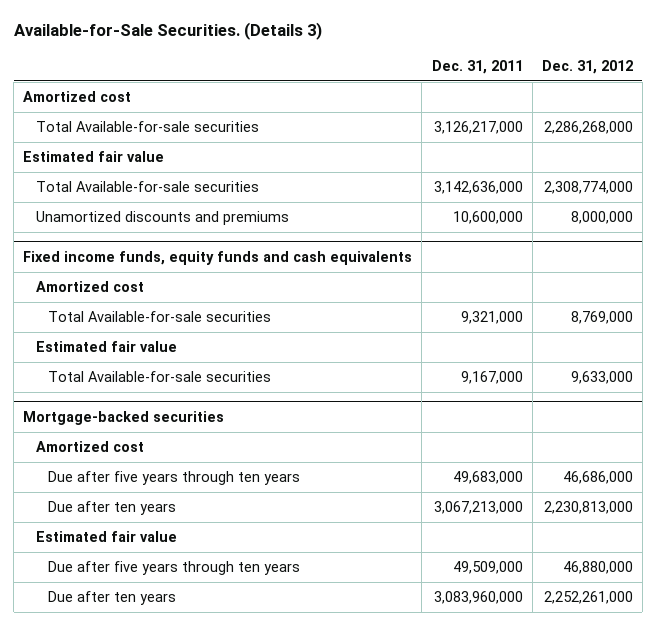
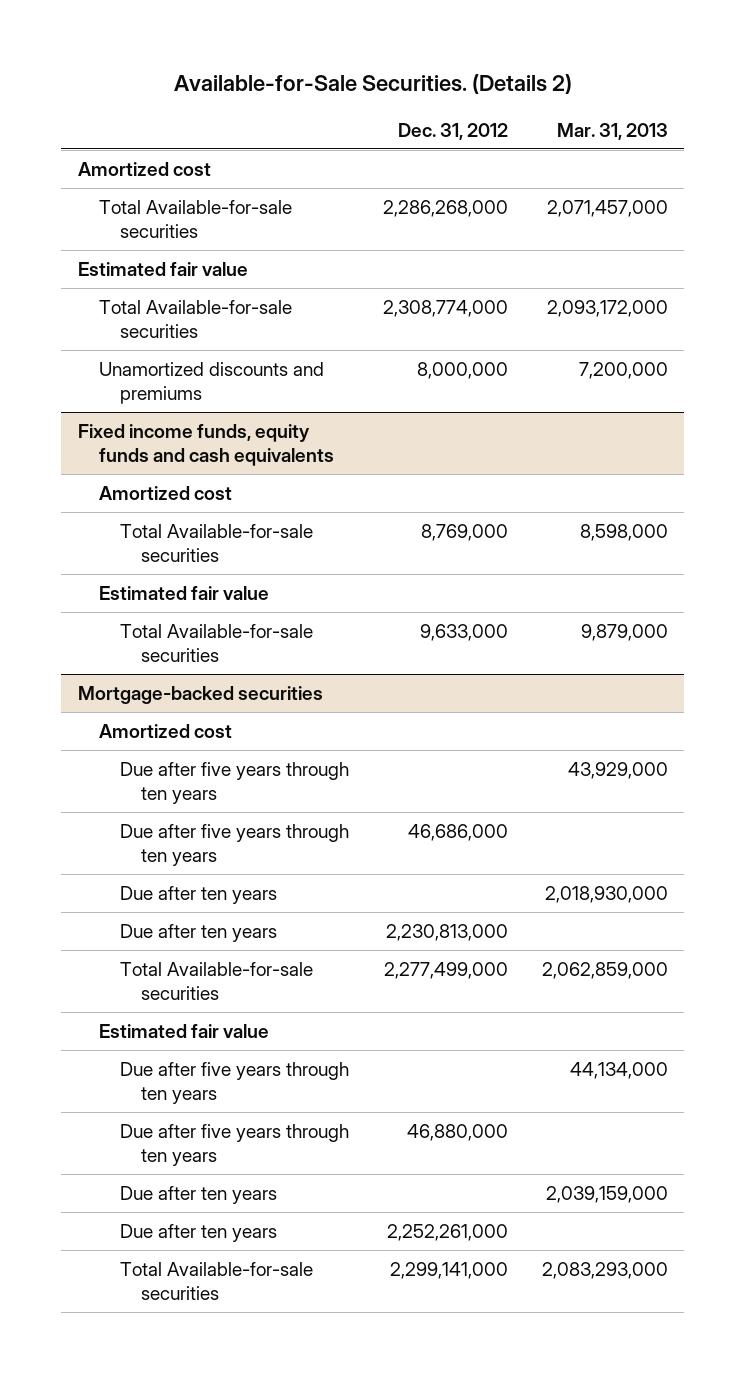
[13,22,322,41] Available-for-Sale Securities. (Details 3) -> [173,74,572,95] Available-for-Sale Securities. (Details 2)
[431,59,523,74] Dec. 31, 2011 -> none
none -> [556,122,668,140] Mar. 31, 2013
none -> [120,762,350,804] Due after five years through ten years
none -> [120,886,278,905] Due after ten years
none -> [120,962,314,1000] Total Available-for-sale securities
none -> [120,1062,350,1104] Due after five years through ten years
none -> [120,1186,278,1205] Due after ten years
none -> [120,1262,314,1300] Total Available-for-sale securities

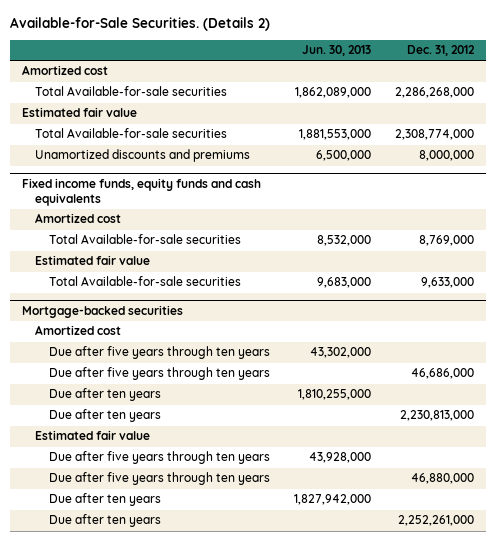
[556,122,668,140] Mar. 31, 2013 -> none
none -> [301,45,371,57] Jun. 30, 2013
[120,962,314,1000] Total Available-for-sale securities -> none
[120,1262,314,1300] Total Available-for-sale securities -> none

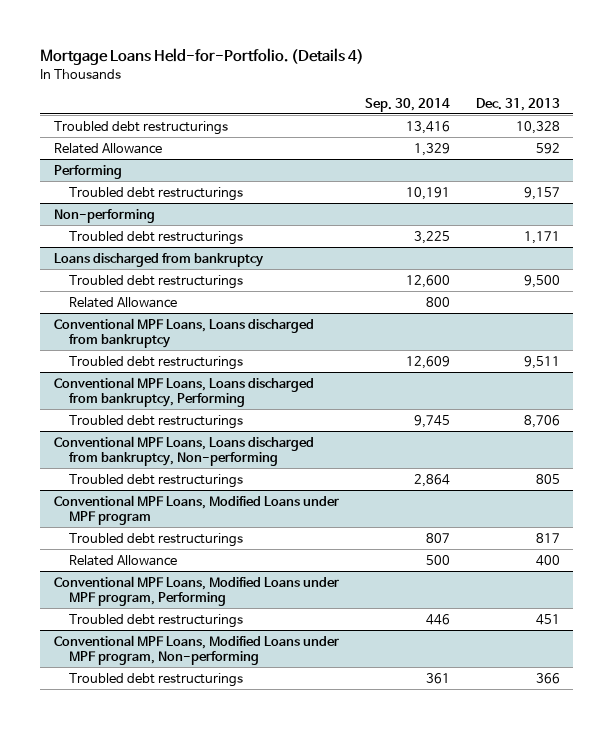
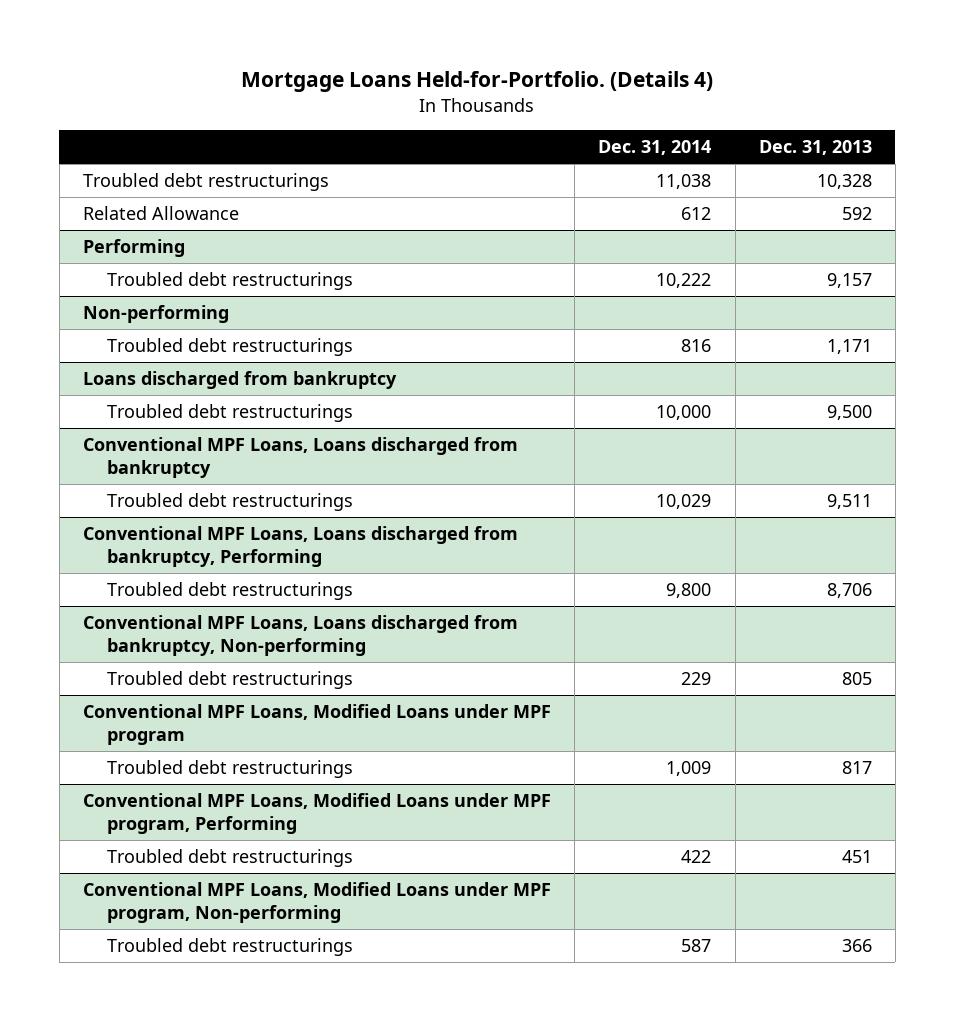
[364,97,450,112] Sep. 30, 2014 -> none
none -> [598,140,712,156] Dec. 31, 2014
[69,296,178,308] Related Allowance -> none
[69,554,178,566] Related Allowance -> none

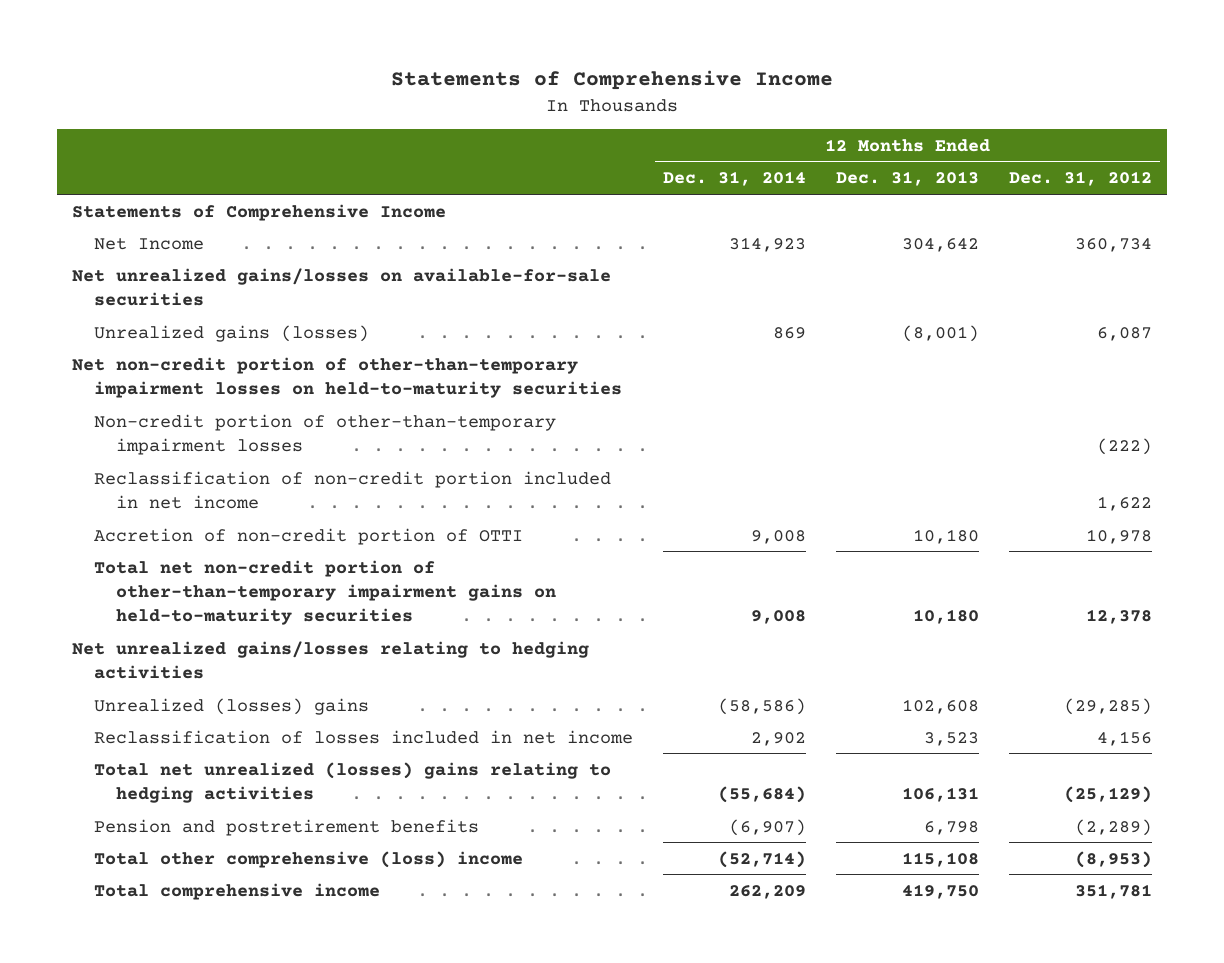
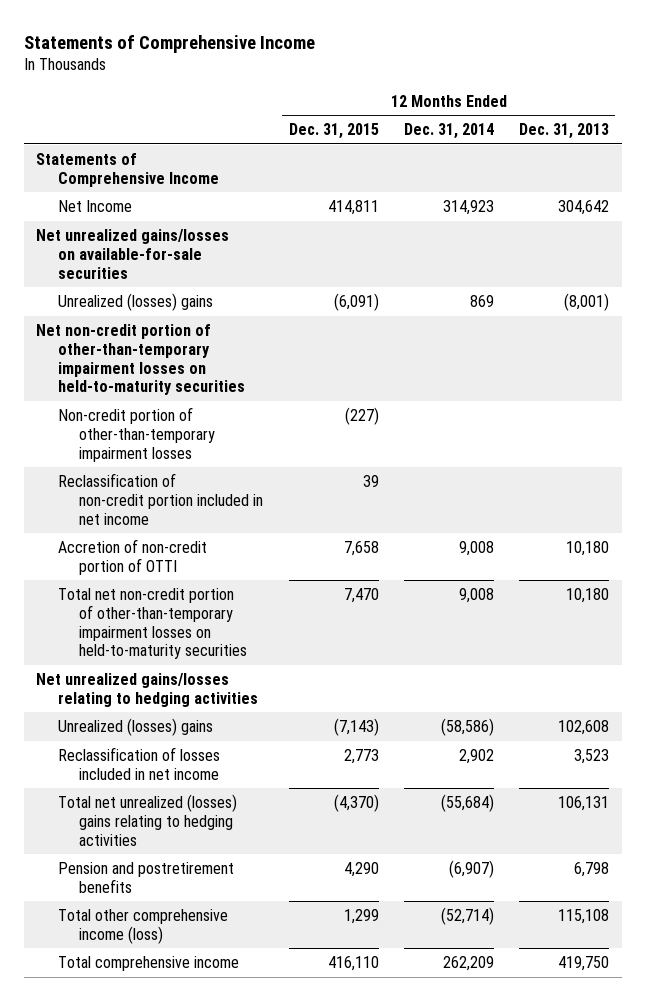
[1009,171,1153,187] Dec. 31, 2012 -> none
none -> [288,123,379,140] Dec. 31, 2015
[93,324,369,342] Unrealized gains (losses) -> [57,292,213,311] Unrealized (losses) gains
[93,559,557,625] Total net non-credit portion of other-than-temporary impairment gains on held-to-maturity securities -> [57,587,248,660] Total net non-credit portion of other-than-temporary impairment losses on held-to-maturity securities
[93,850,523,868] Total other comprehensive (loss) income -> [57,908,228,944] Total other comprehensive income (loss)

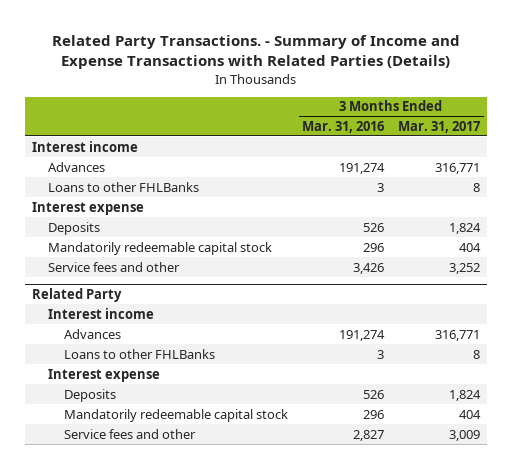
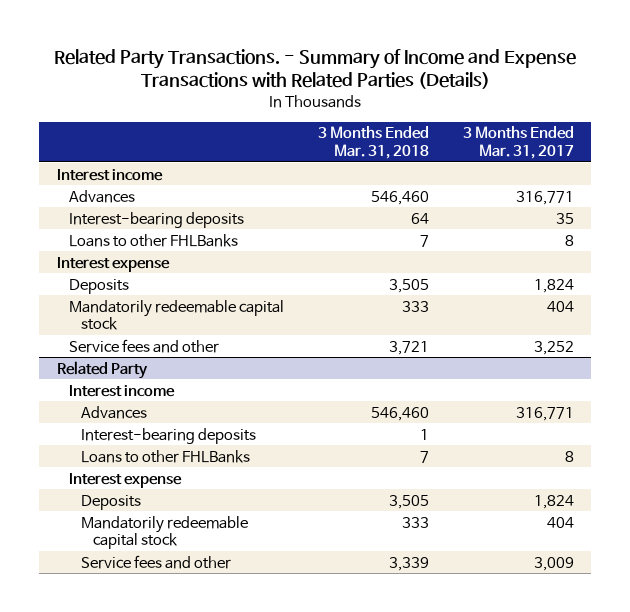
[302,120,385,133] Mar. 31, 2016 -> none
none -> [317,126,429,160] 3 Months Ended Mar. 31, 2018
none -> [68,211,244,228] Interest-bearing deposits
none -> [80,427,256,444] Interest-bearing deposits

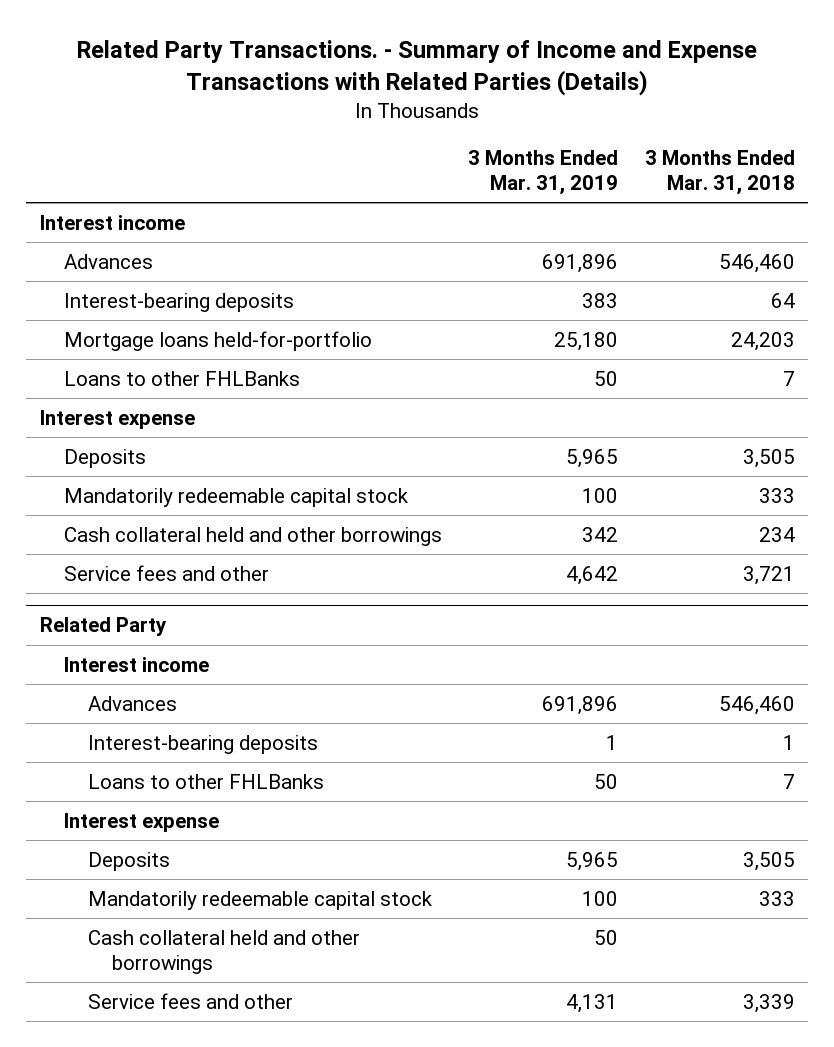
[462,126,574,160] 3 Months Ended Mar. 31, 2017 -> none
none -> [468,149,619,196] 3 Months Ended Mar. 31, 2019
none -> [63,330,372,351] Mortgage loans held-for-portfolio
none -> [63,526,442,546] Cash collateral held and other borrowings
none -> [87,929,360,975] Cash collateral held and other borrowings

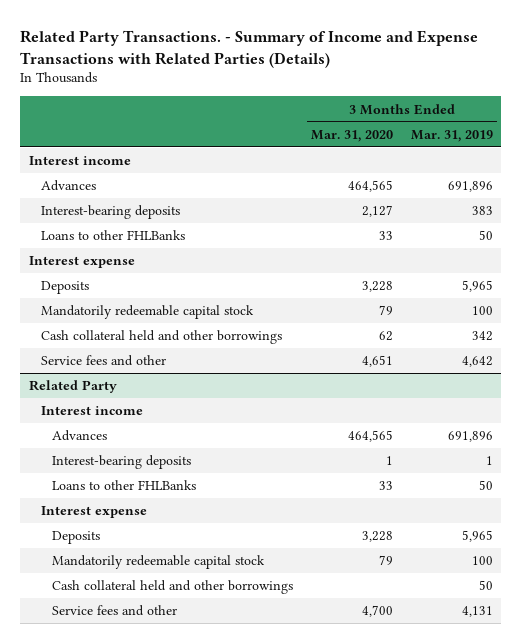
[644,149,795,196] 3 Months Ended Mar. 31, 2018 -> none
none -> [311,129,394,142] Mar. 31, 2020
[63,330,372,351] Mortgage loans held-for-portfolio -> none

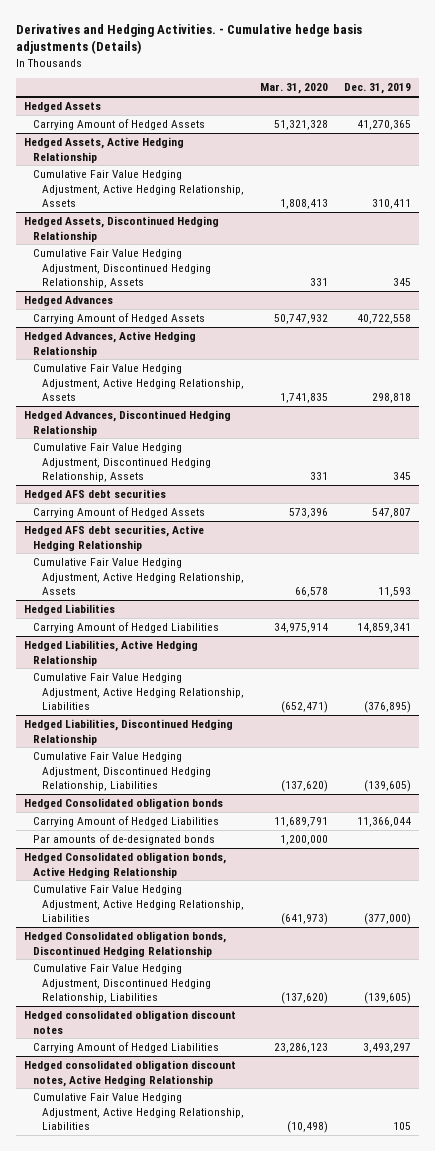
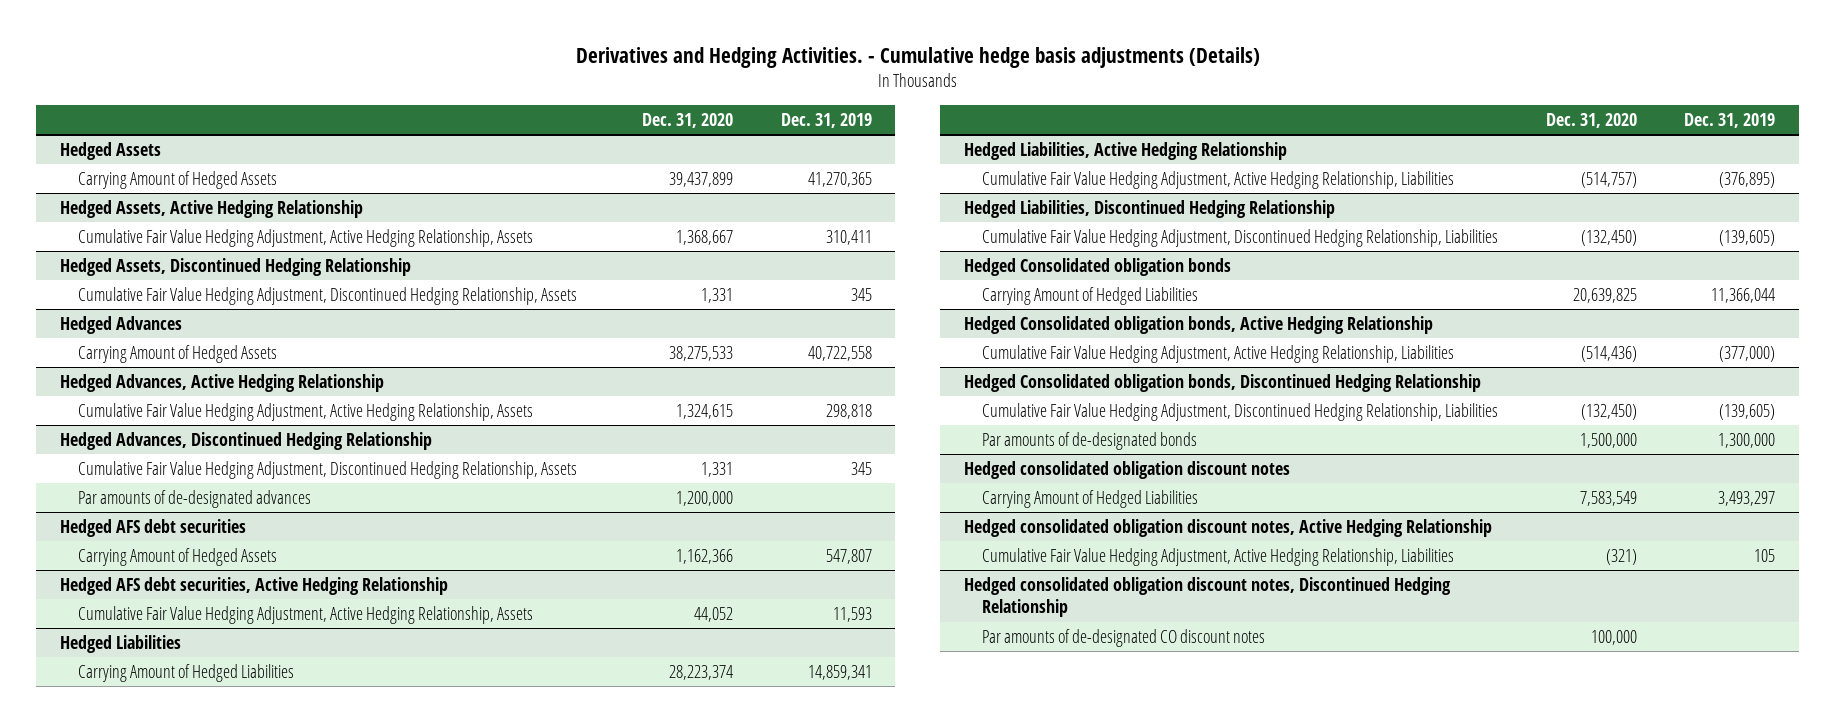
[260,83,329,95] Mar. 31, 2020 -> none
none -> [641,113,733,129] Dec. 31, 2020
none -> [78,489,312,508] Par amounts of de-designated advances
[32,833,215,845] Par amounts of de-designated bonds -> none
none -> [982,431,1198,450] Par amounts of de-designated bonds
none -> [963,576,1451,618] Hedged consolidated obligation discount notes, Discontinued Hedging Relationship
none -> [982,628,1266,647] Par amounts of de-designated CO discount notes

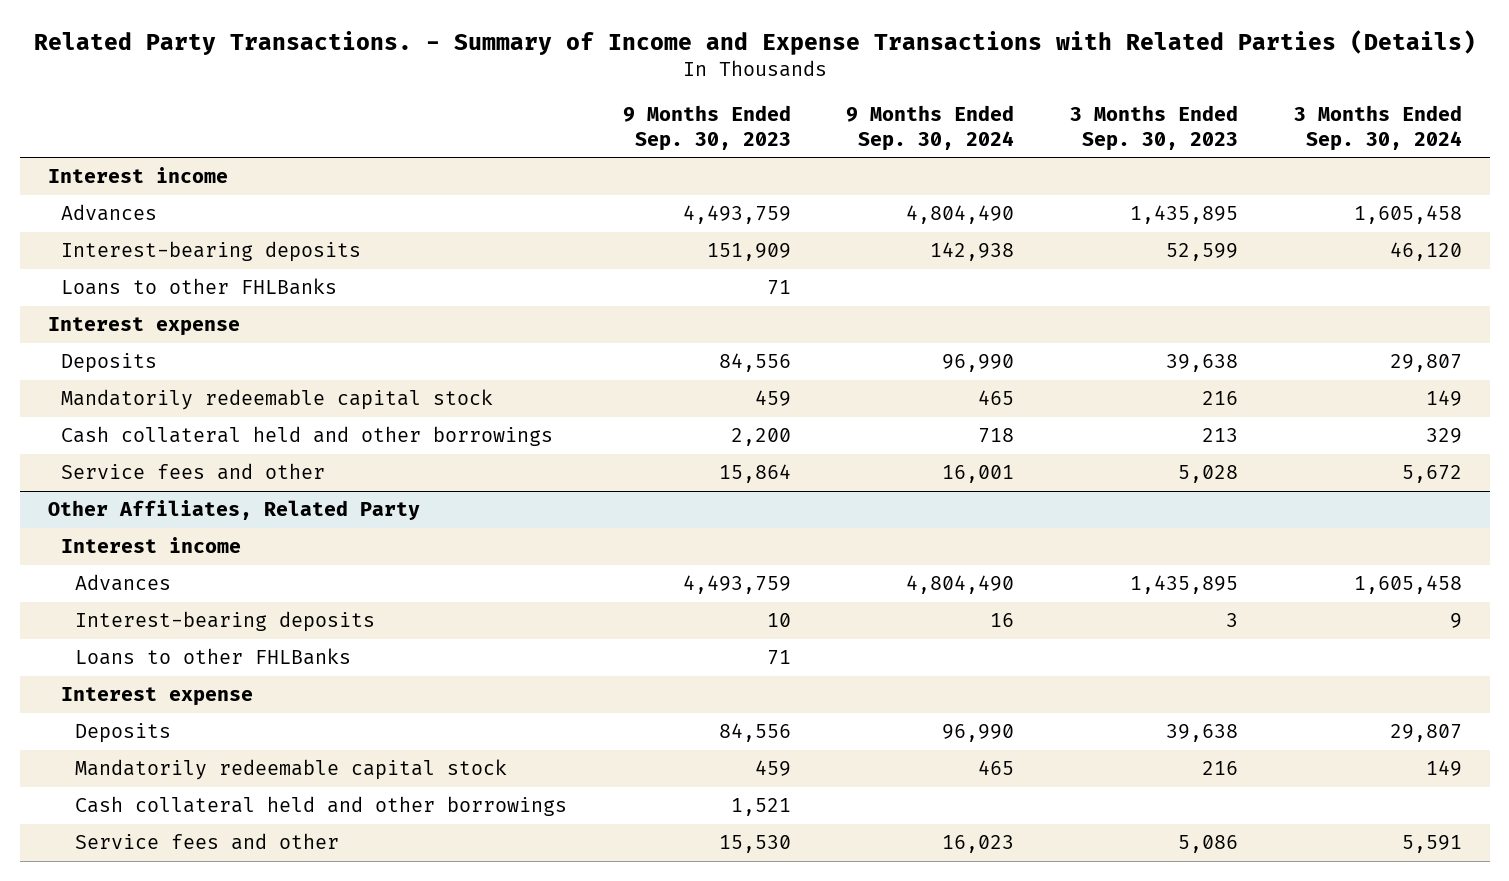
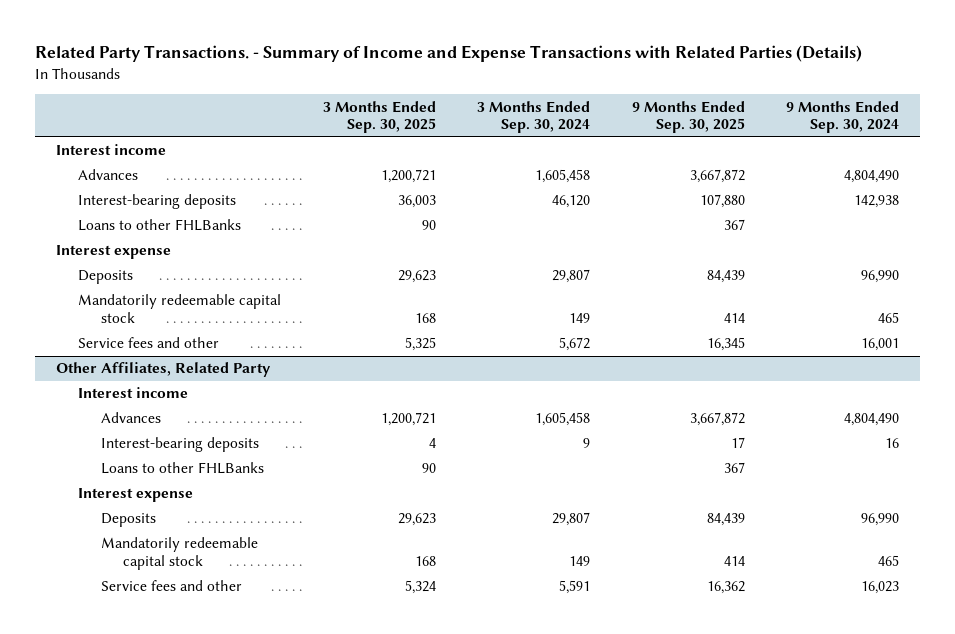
[622,105,791,151] 9 Months Ended Sep. 30, 2023 -> none
[1070,105,1239,151] 3 Months Ended Sep. 30, 2023 -> none
none -> [322,100,436,134] 3 Months Ended Sep. 30, 2025
none -> [631,100,745,134] 9 Months Ended Sep. 30, 2025
[61,426,554,447] Cash collateral held and other borrowings -> none
[75,796,568,817] Cash collateral held and other borrowings -> none

